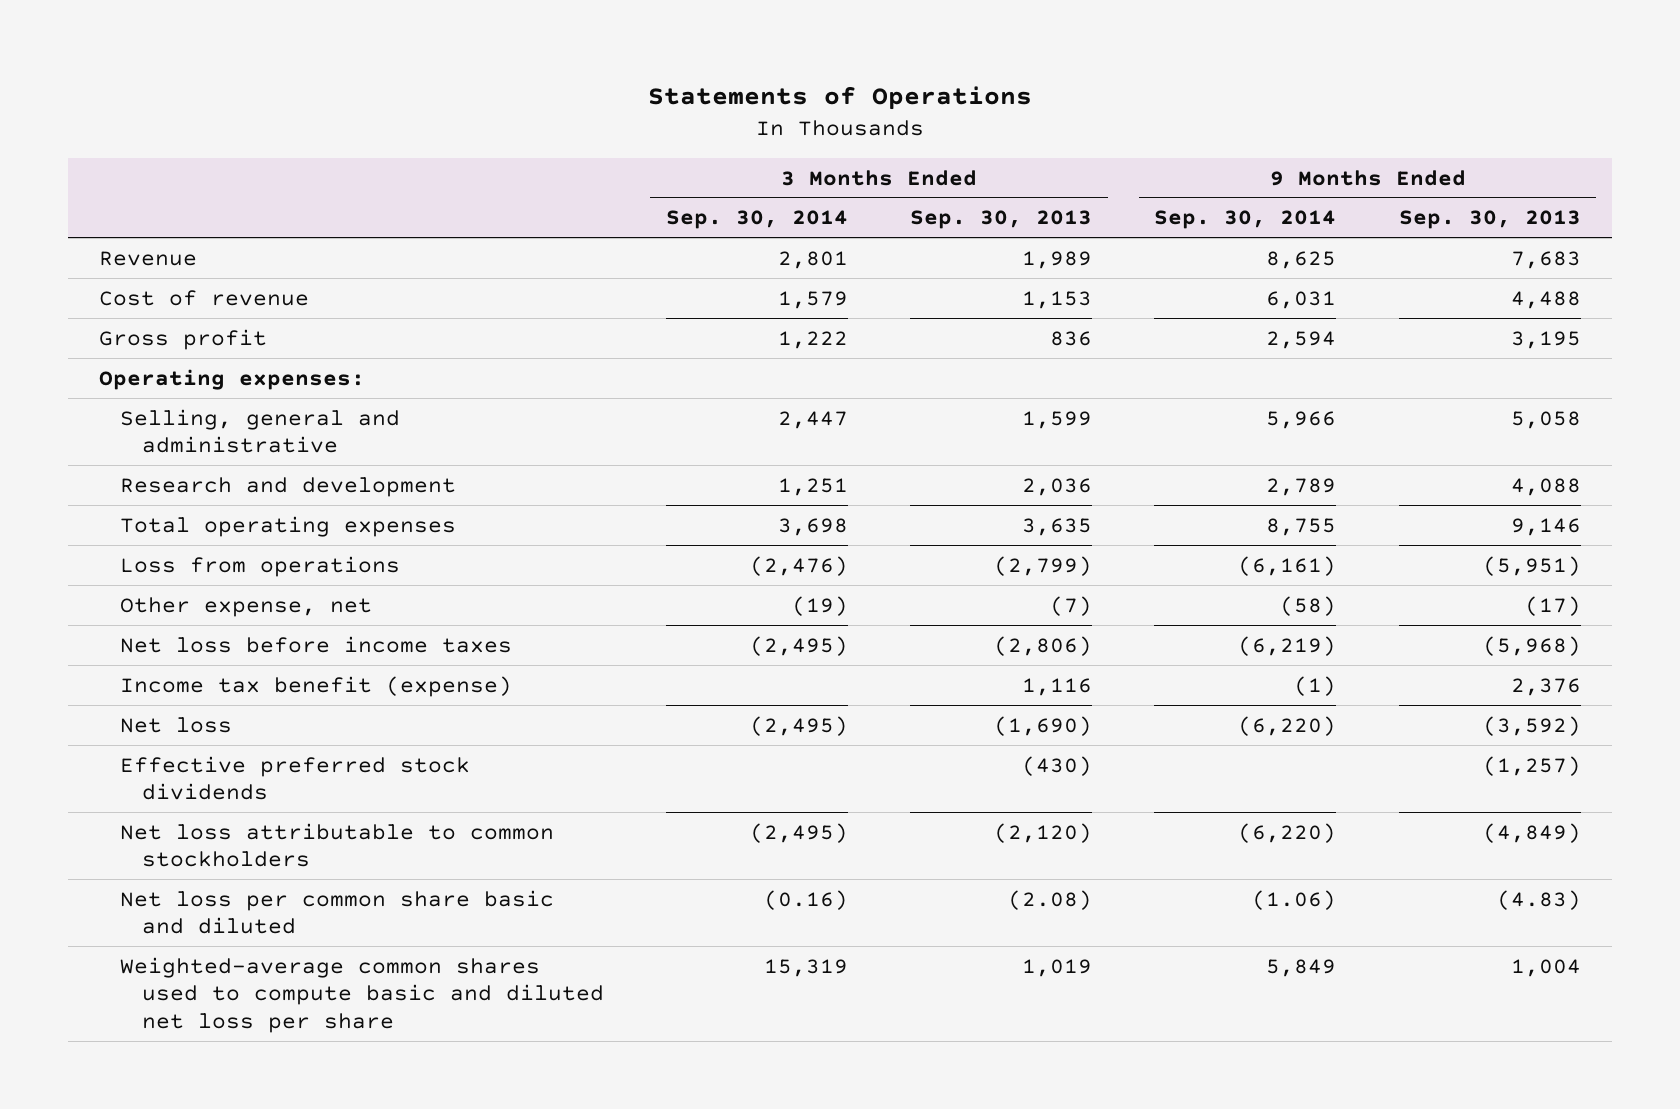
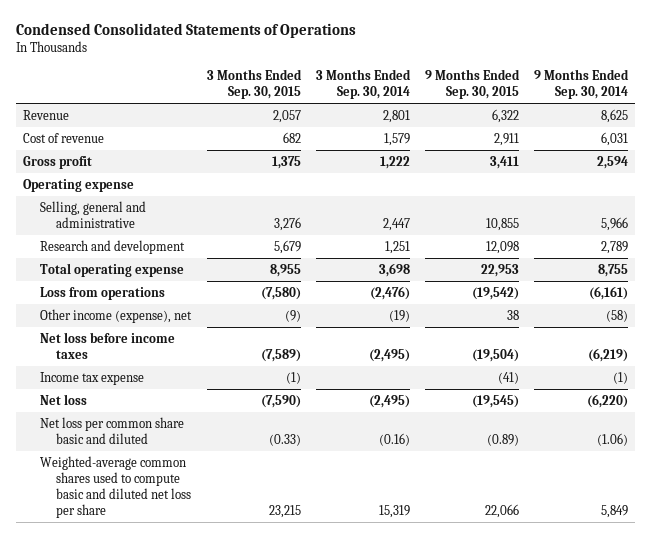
[647,85,1032,110] Statements of Operations -> [15,23,356,39] Condensed Consolidated Statements of Operations
[910,210,1093,230] Sep. 30, 2013 -> none
[1398,210,1581,230] Sep. 30, 2013 -> none
none -> [206,69,302,100] 3 Months Ended Sep. 30, 2015
none -> [424,69,520,100] 9 Months Ended Sep. 30, 2015
[98,368,365,390] Operating expenses: -> [23,178,135,192] Operating expense
[120,515,457,537] Total operating expenses -> [39,262,184,277] Total operating expense
[120,596,373,617] Other expense, net -> [39,308,192,323] Other income (expense), net
[120,675,513,697] Income tax benefit (expense) -> [39,371,144,385] Income tax expense
[120,755,471,801] Effective preferred stock dividends -> none
[120,822,555,868] Net loss attributable to common stockholders -> none

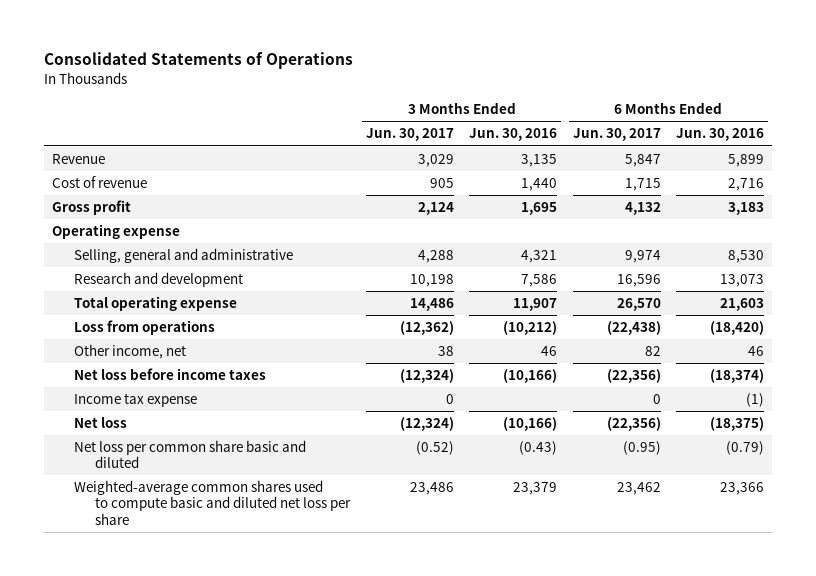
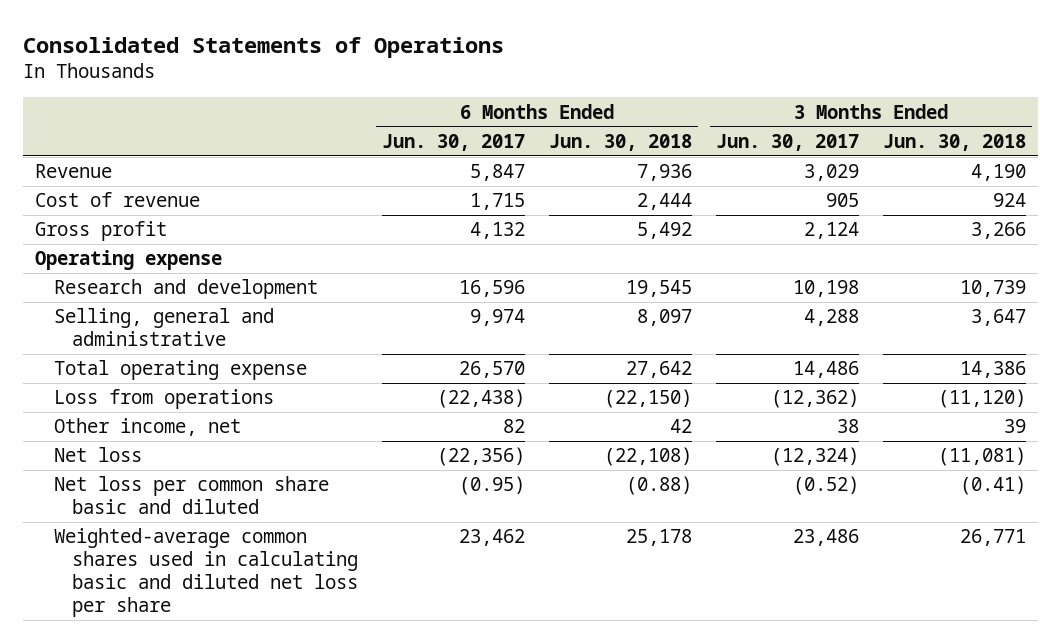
[469,128,558,142] Jun. 30, 2016 -> none
[676,128,765,142] Jun. 30, 2016 -> none
none -> [549,133,693,151] Jun. 30, 2018
none -> [882,133,1026,151] Jun. 30, 2018
[73,248,293,264] Selling, general and administrative -> [53,308,274,347] Selling, general and administrative
[73,368,266,381] Net loss before income taxes -> none
[73,393,197,408] Income tax expense -> none
[73,480,352,525] Weighted-average common shares used to compute basic and diluted net loss per share -> [53,528,359,617] Weighted-average common shares used in calculating basic and diluted net loss per share

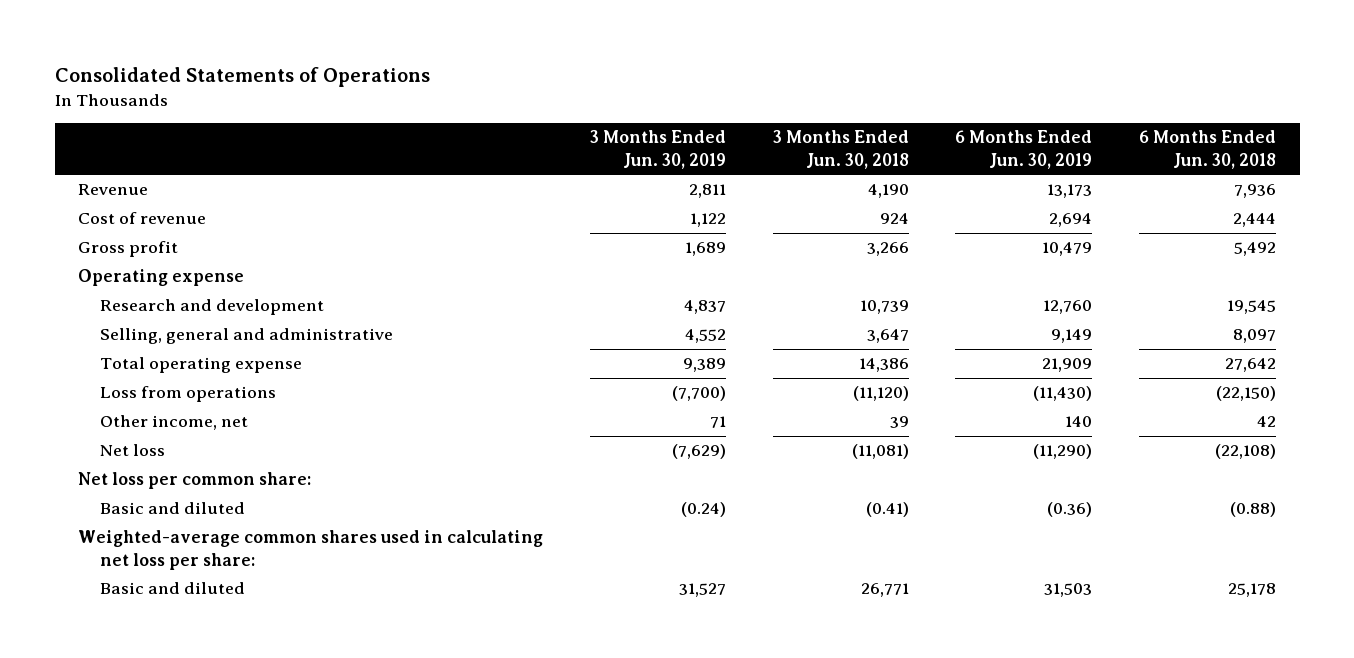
[382,133,526,151] Jun. 30, 2017 -> none
[715,133,859,151] Jun. 30, 2017 -> none
none -> [589,130,726,170] 3 Months Ended Jun. 30, 2019
none -> [955,130,1093,170] 6 Months Ended Jun. 30, 2019
none -> [78,472,312,490] Net loss per common share:
[53,476,329,515] Net loss per common share basic and diluted -> [99,502,245,515] Basic and diluted
none -> [78,530,544,570] Weighted-average common shares used in calculating net loss per share:
[53,528,359,617] Weighted-average common shares used in calculating basic and diluted net loss per share -> [99,582,245,595] Basic and diluted

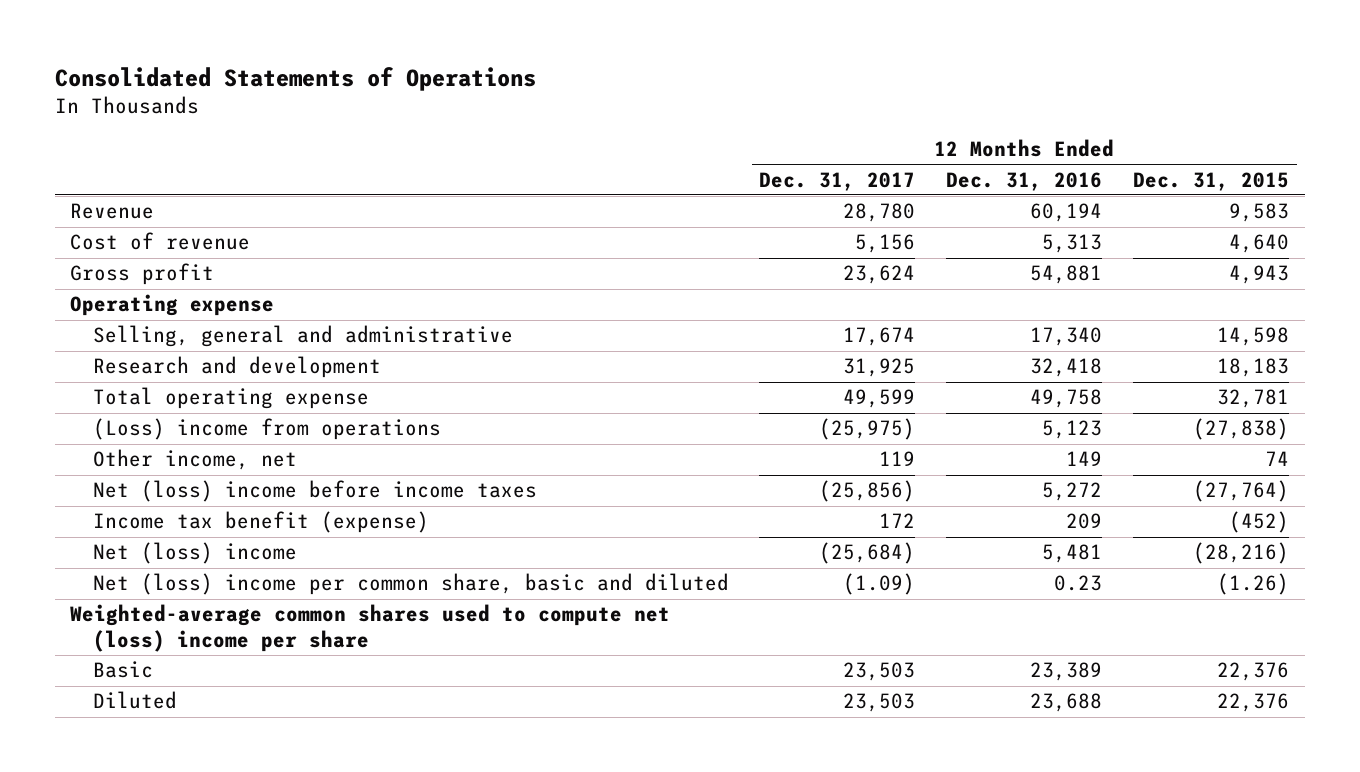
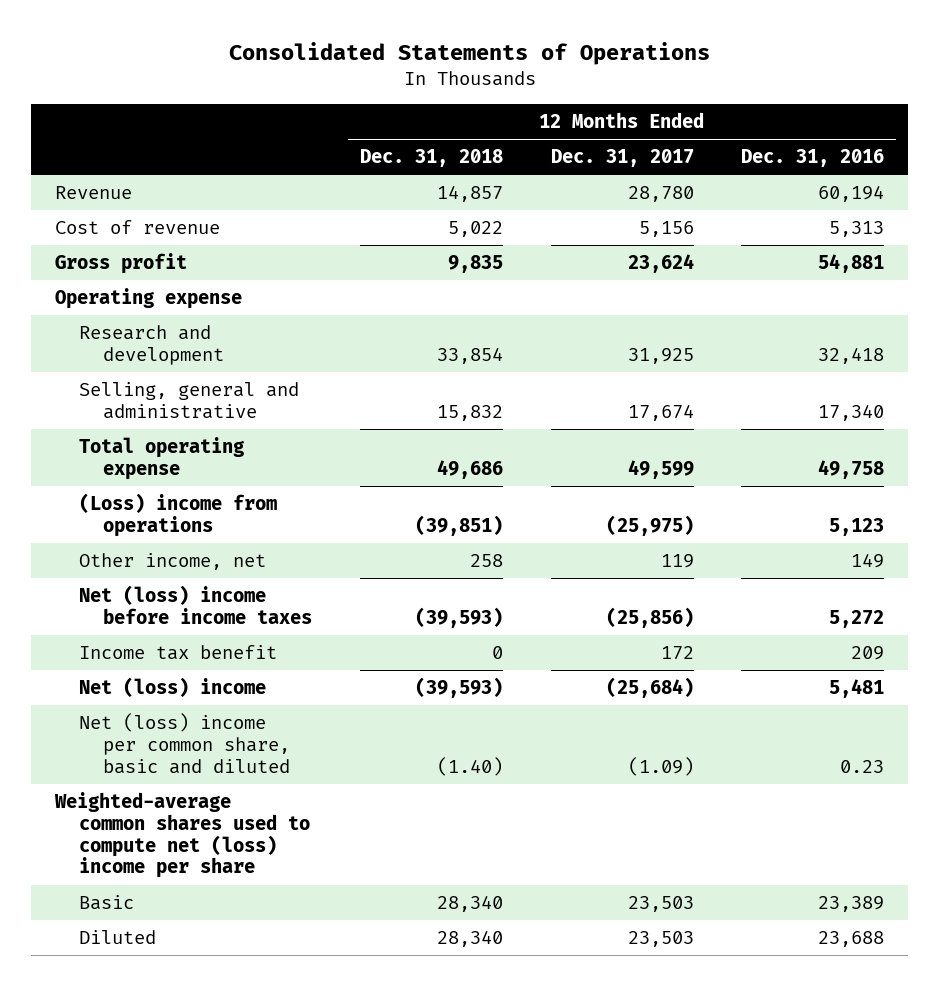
[1133,171,1290,191] Dec. 31, 2015 -> none
none -> [360,149,504,168] Dec. 31, 2018
[92,325,513,348] Selling, general and administrative -> [79,382,300,419] Selling, general and administrative
[92,511,429,534] Income tax benefit (expense) -> [79,645,278,661] Income tax benefit

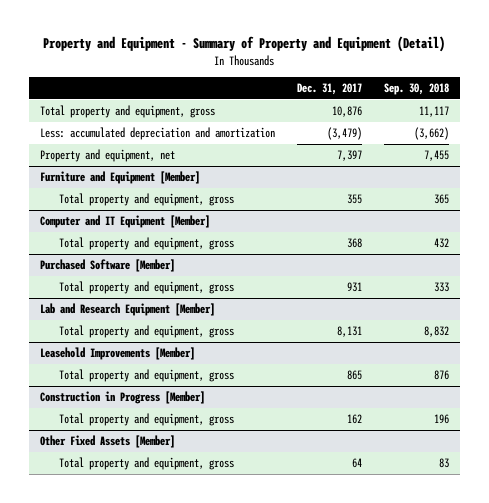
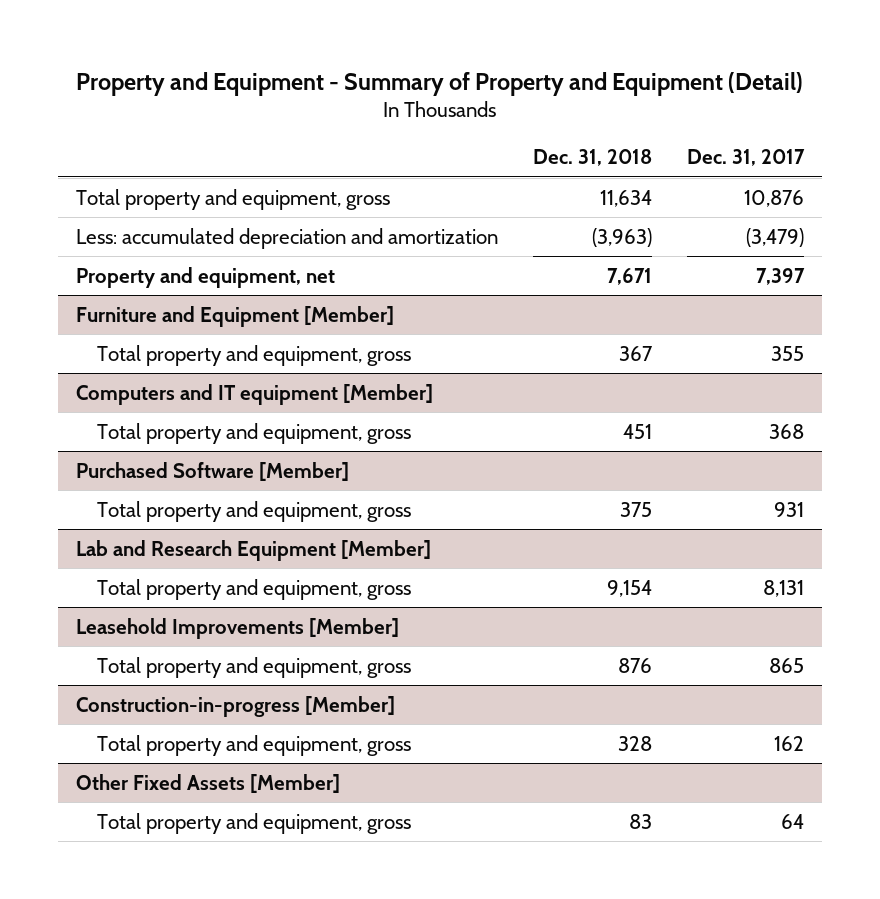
[383,82,449,95] Sep. 30, 2018 -> none
none -> [532,149,652,167] Dec. 31, 2018
[40,215,211,229] Computer and IT Equipment [Member] -> [75,383,433,405] Computers and IT equipment [Member]
[40,391,206,405] Construction in Progress [Member] -> [75,695,395,717] Construction-in-progress [Member]

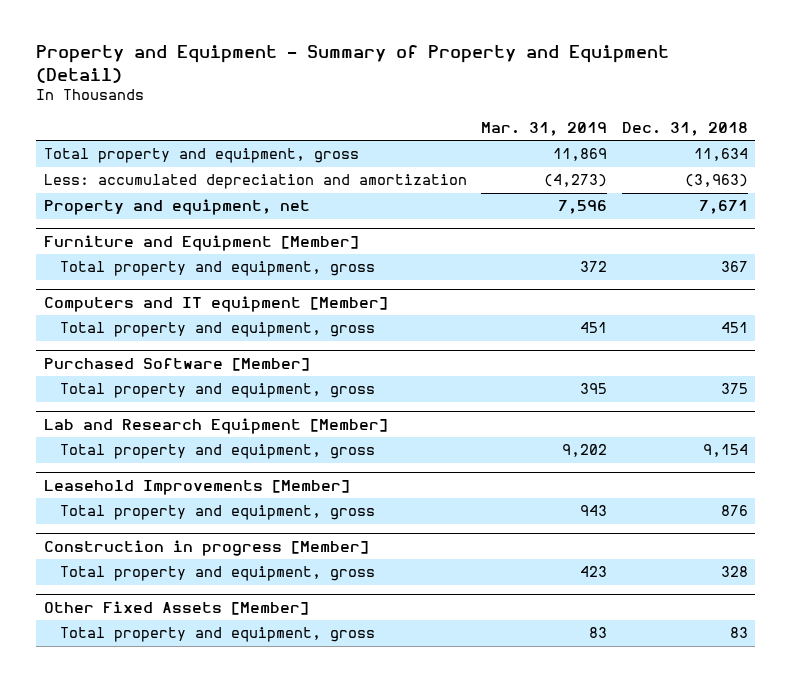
[686,149,805,167] Dec. 31, 2017 -> none
none -> [481,121,608,136] Mar. 31, 2019
[75,695,395,717] Construction-in-progress [Member] -> [43,539,369,556] Construction in progress [Member]

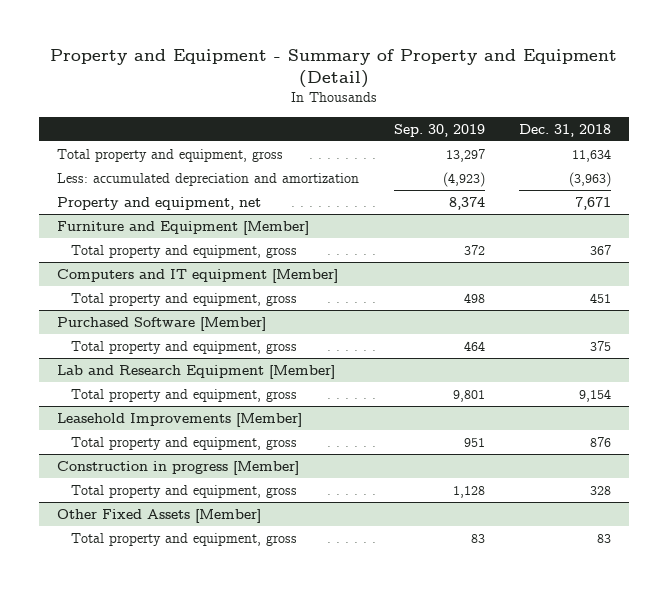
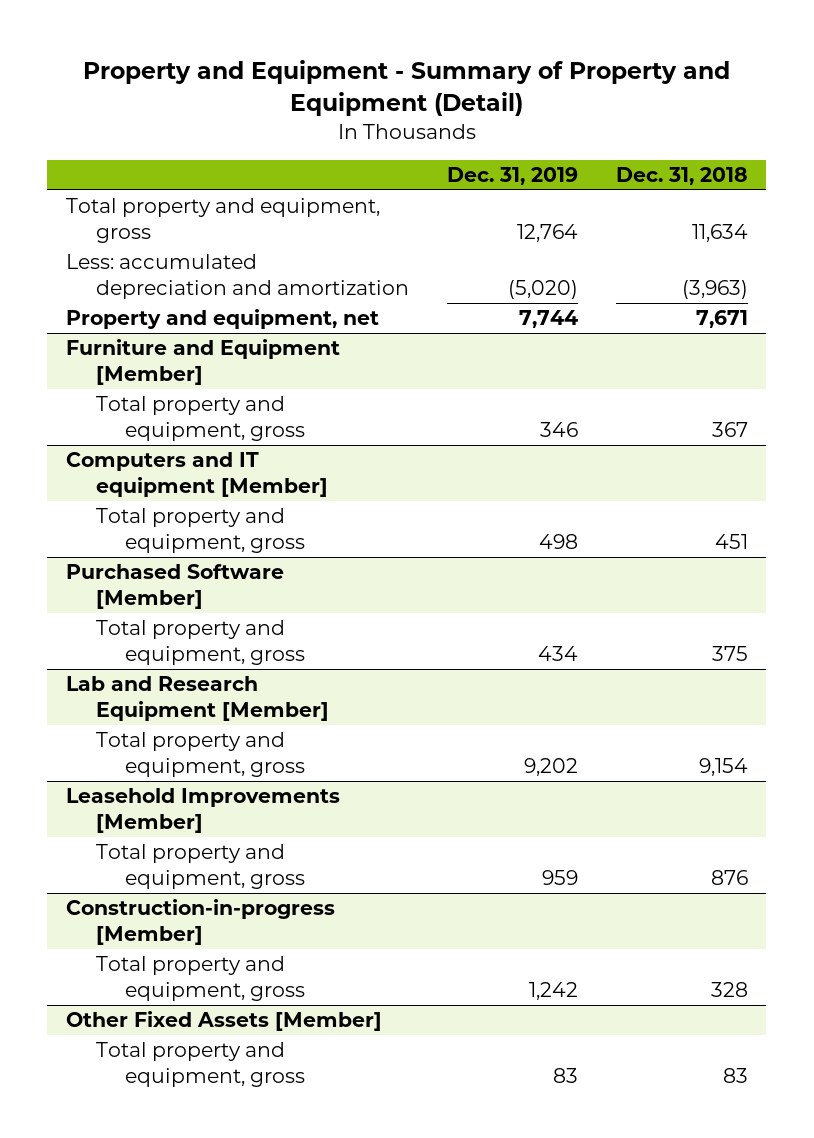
[393,123,485,137] Sep. 30, 2019 -> none
none -> [446,167,578,186] Dec. 31, 2019
[56,461,299,476] Construction in progress [Member] -> [66,899,336,945] Construction-in-progress [Member]

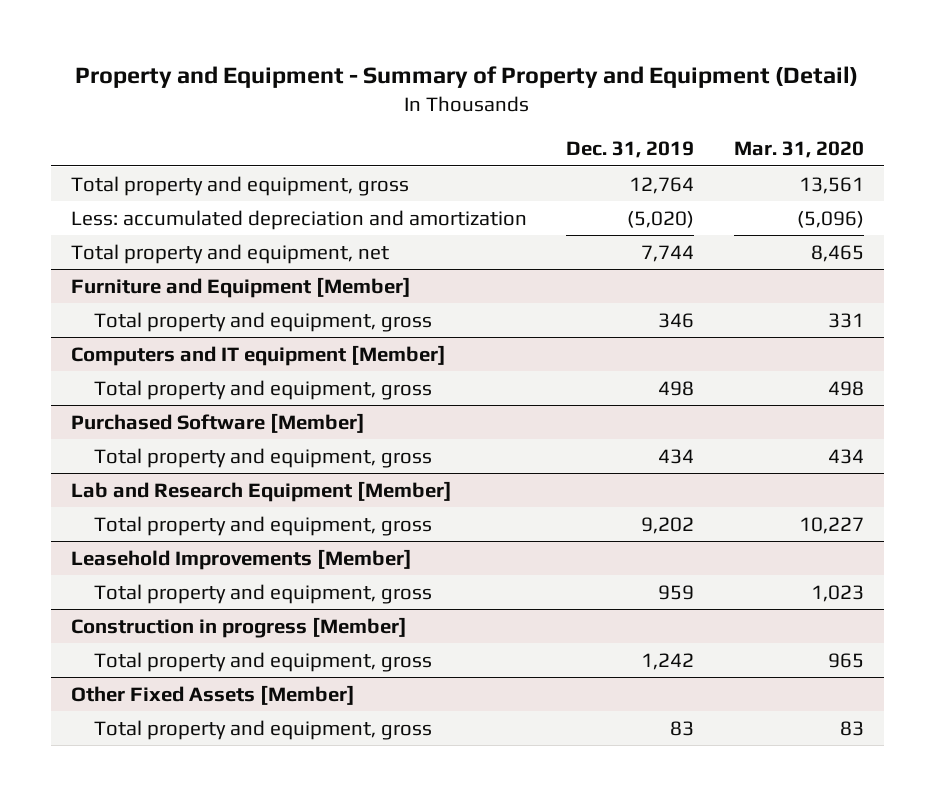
[615,167,748,186] Dec. 31, 2018 -> none
none -> [733,141,864,159] Mar. 31, 2020
[66,309,380,330] Property and equipment, net -> [70,243,389,264] Total property and equipment, net
[66,899,336,945] Construction-in-progress [Member] -> [70,616,407,638] Construction in progress [Member]

